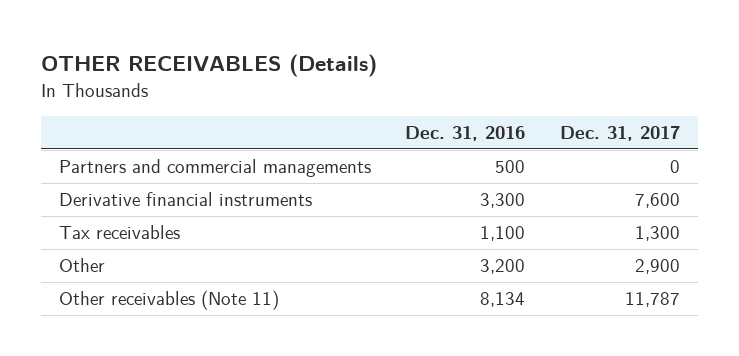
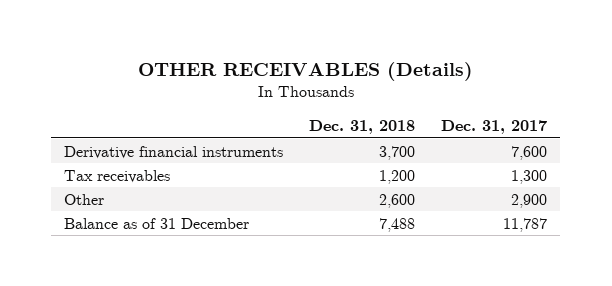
[405,126,526,142] Dec. 31, 2016 -> none
none -> [309,119,416,134] Dec. 31, 2018
[58,159,371,178] Partners and commercial managements -> none
[58,290,279,311] Other receivables (Note 11) -> [64,217,250,229] Balance as of 31 December

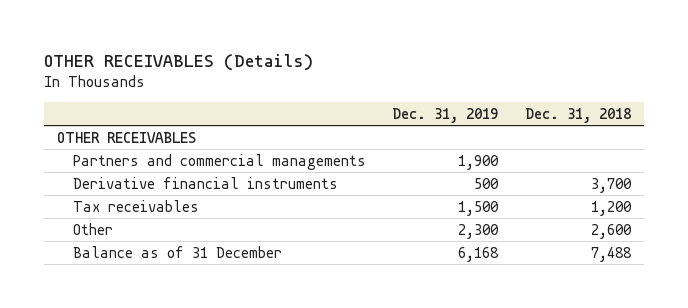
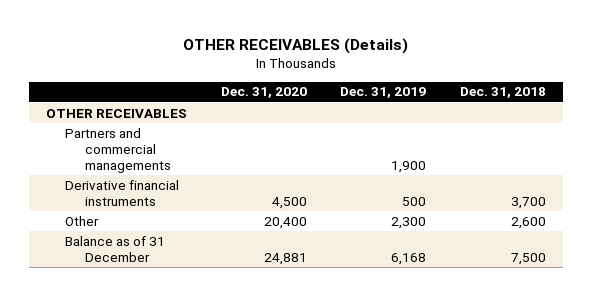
none -> [220,87,307,99] Dec. 31, 2020
[72,199,199,212] Tax receivables -> none
[590,246,632,262] 7,488 -> [510,252,546,265] 7,500

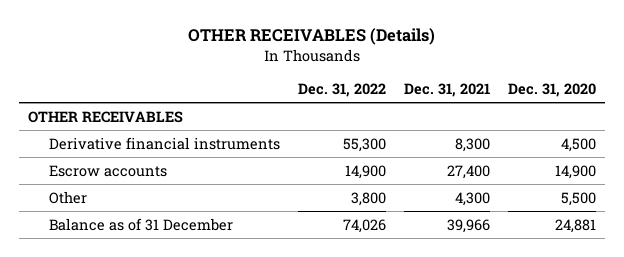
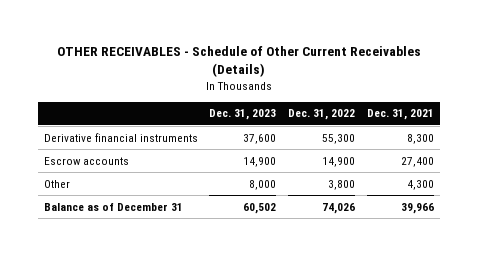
[188,28,436,46] OTHER RECEIVABLES (Details) -> [56,45,421,78] OTHER RECEIVABLES - Schedule of Other Current Receivables (Details)
[508,82,597,97] Dec. 31, 2020 -> none
none -> [209,109,277,121] Dec. 31, 2023
[28,110,184,123] OTHER RECEIVABLES -> none
[48,217,233,231] Balance as of 31 December -> [43,202,183,211] Balance as of December 31

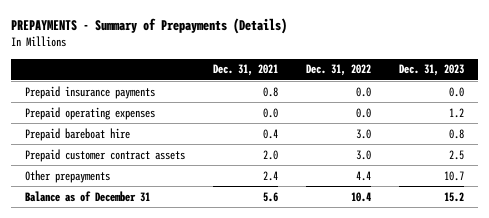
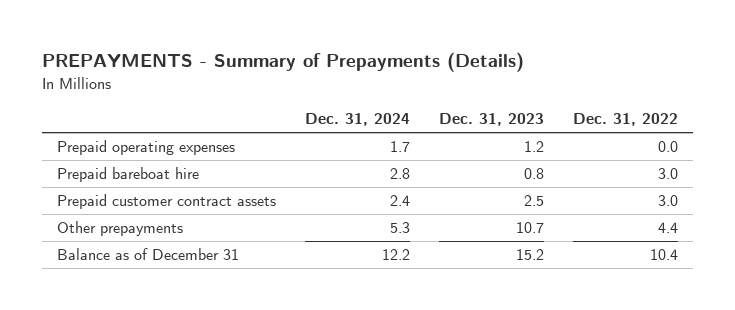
[212,64,278,77] Dec. 31, 2021 -> none
none -> [305,113,411,127] Dec. 31, 2024
[25,85,156,99] Prepaid insurance payments -> none

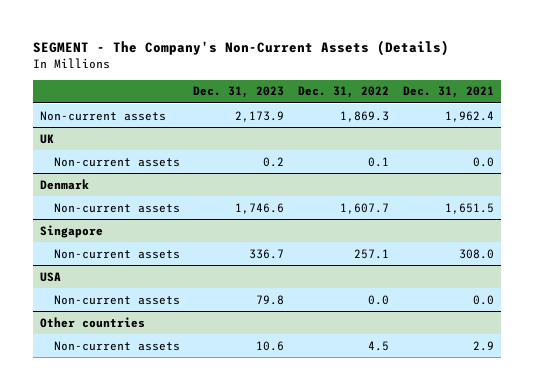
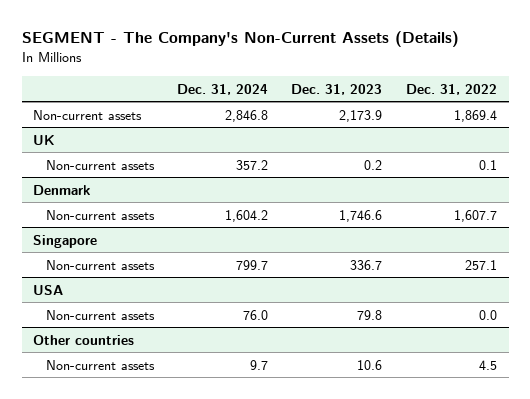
[402,86,494,99] Dec. 31, 2021 -> none
none -> [176,83,268,95] Dec. 31, 2024
[340,110,390,122] 1,869.3 -> [453,109,497,122] 1,869.4

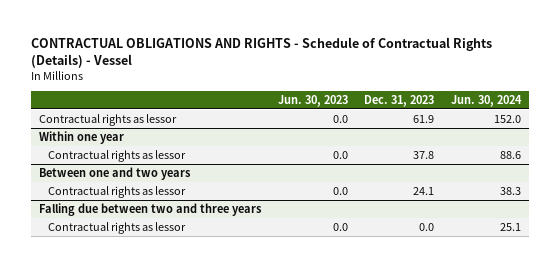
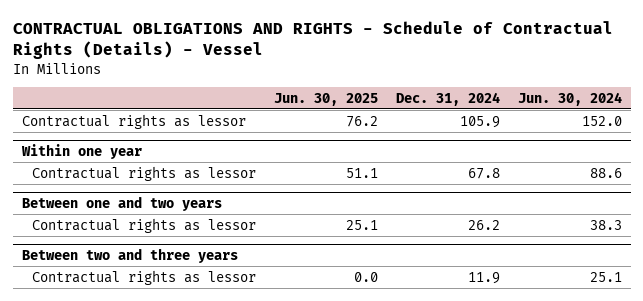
[277,95,348,108] Jun. 30, 2023 -> none
[364,95,435,108] Dec. 31, 2023 -> none
none -> [273,92,378,106] Jun. 30, 2025
none -> [395,91,500,106] Dec. 31, 2024
[39,202,263,216] Falling due between two and three years -> [21,247,238,263] Between two and three years

